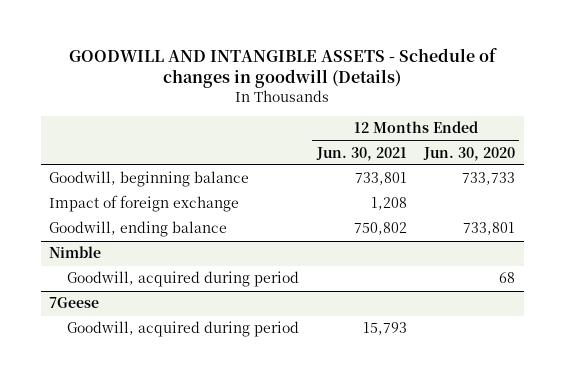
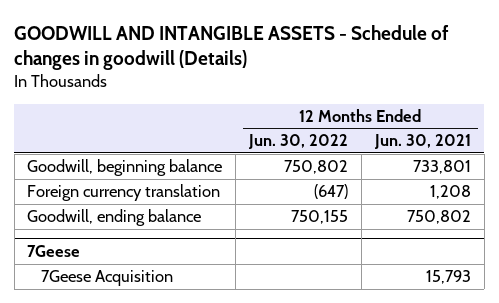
[423,146,516,161] Jun. 30, 2020 -> none
none -> [248,134,349,150] Jun. 30, 2022
[49,195,240,213] Impact of foreign exchange -> [27,184,221,202] Foreign currency translation
[49,246,102,259] Nimble -> none
[67,271,300,288] Goodwill, acquired during period -> none
[67,321,300,338] Goodwill, acquired during period -> [41,270,174,287] 7Geese Acquisition

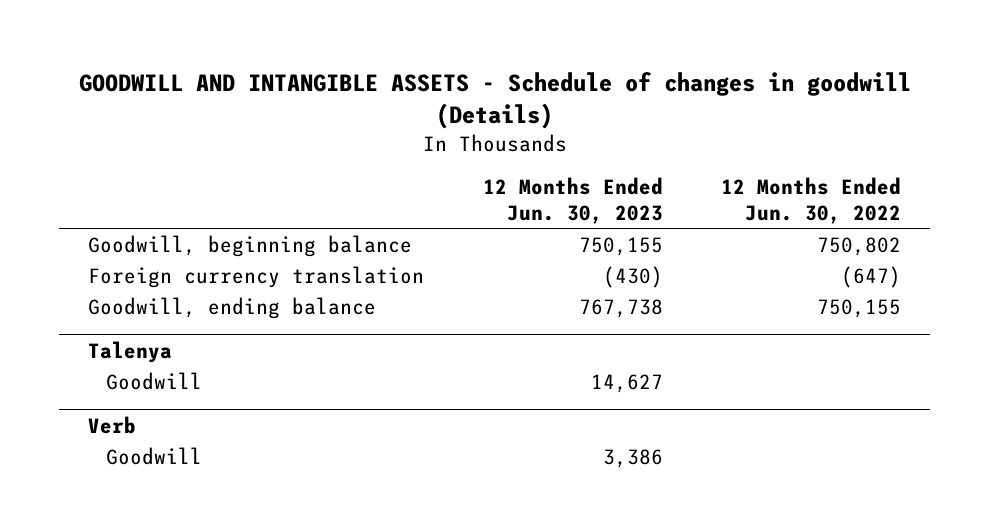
[374,134,472,150] Jun. 30, 2021 -> none
none -> [482,177,663,224] 12 Months Ended Jun. 30, 2023
[27,244,81,257] 7Geese -> none
none -> [88,340,173,363] Talenya
[41,270,174,287] 7Geese Acquisition -> [105,371,202,390] Goodwill
none -> [88,415,137,434] Verb
none -> [105,446,202,465] Goodwill

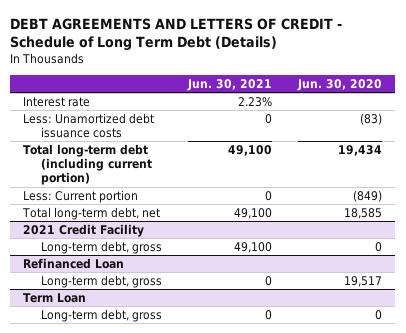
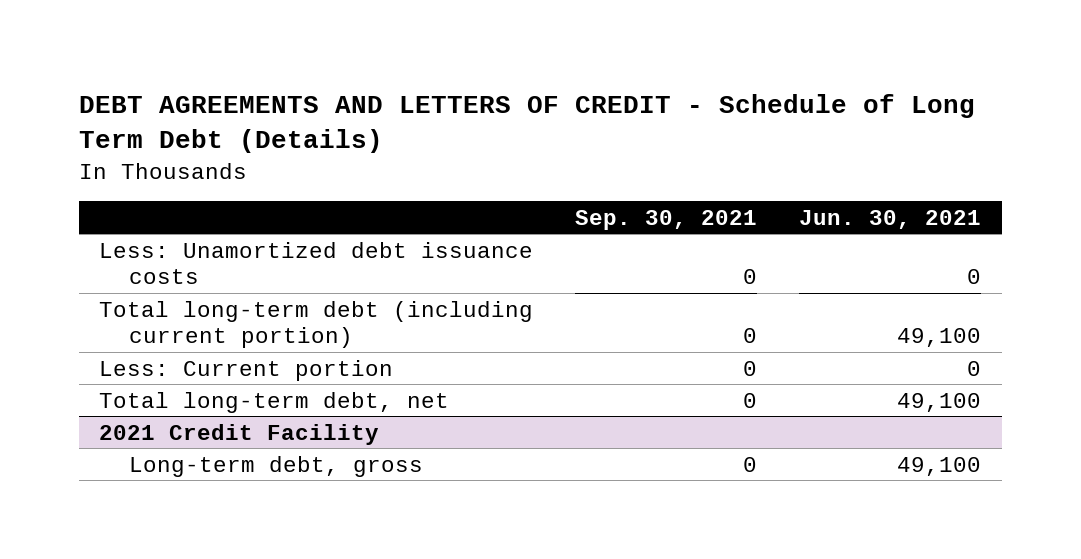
[297,78,383,91] Jun. 30, 2020 -> none
none -> [575,209,758,230] Sep. 30, 2021
[23,96,91,107] Interest rate -> none
[23,257,125,269] Refinanced Loan -> none
[41,274,163,288] Long-term debt, gross -> none
[23,292,87,303] Term Loan -> none
[41,308,163,322] Long-term debt, gross -> none

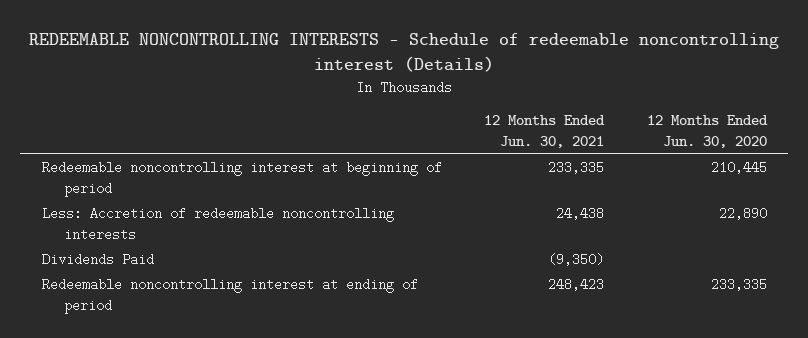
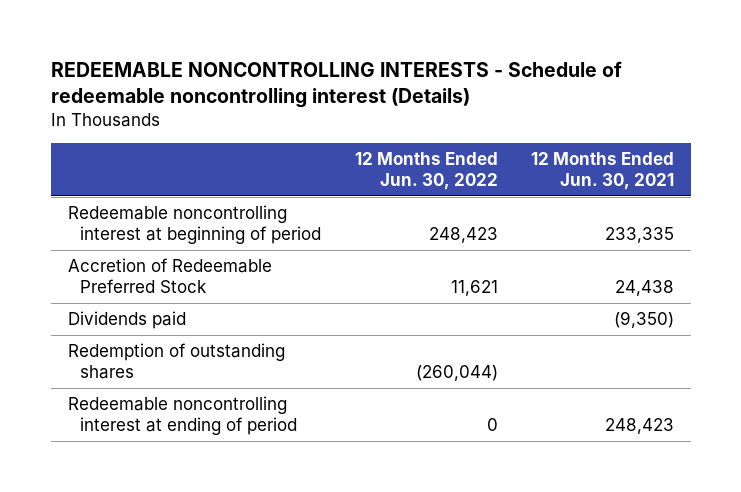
[646,115,768,149] 12 Months Ended Jun. 30, 2020 -> none
none -> [354,151,498,190] 12 Months Ended Jun. 30, 2022
[41,207,394,242] Less: Accretion of redeemable noncontrolling interests -> [67,258,272,294] Accretion of Redeemable Preferred Stock
[41,253,154,267] Dividends Paid -> [67,311,186,330] Dividends paid
none -> [67,343,285,380] Redemption of outstanding shares

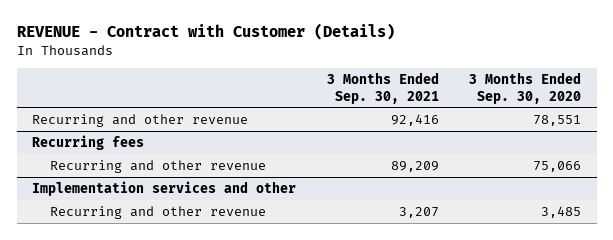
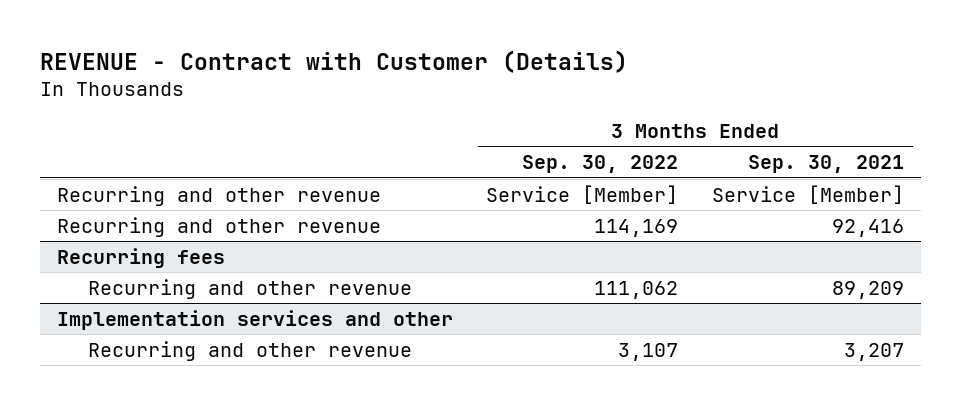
[469,72,582,104] 3 Months Ended Sep. 30, 2020 -> none
none -> [522,155,679,174] Sep. 30, 2022
none -> [56,185,381,206] Recurring and other revenue

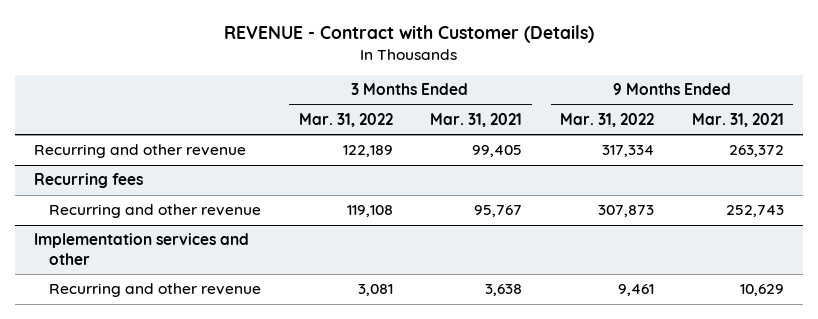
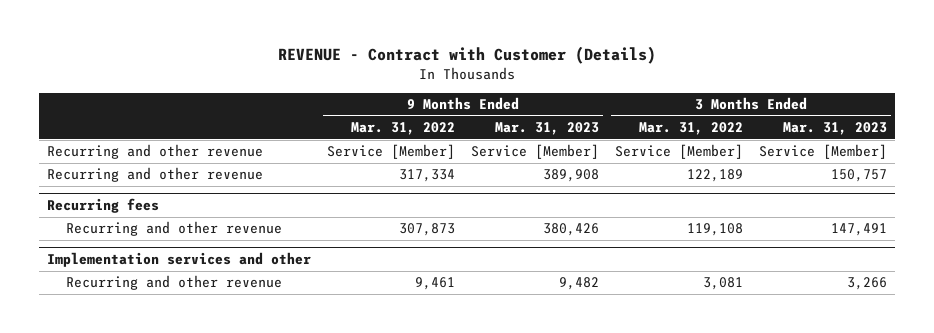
[430,112,523,127] Mar. 31, 2021 -> none
[691,112,784,127] Mar. 31, 2021 -> none
none -> [494,122,599,136] Mar. 31, 2023
none -> [782,122,887,136] Mar. 31, 2023
none -> [46,144,263,160] Recurring and other revenue

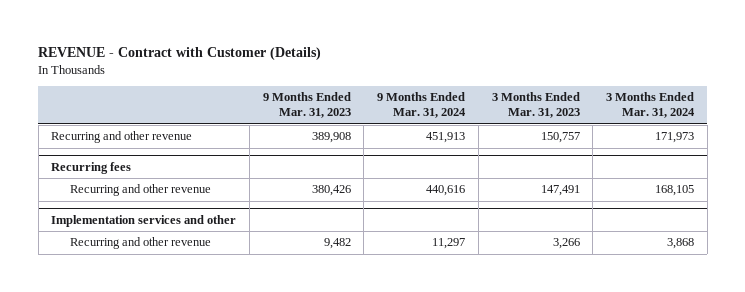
[350,122,455,136] Mar. 31, 2022 -> none
[638,122,743,136] Mar. 31, 2022 -> none
none -> [377,92,467,119] 9 Months Ended Mar. 31, 2024
none -> [605,92,695,119] 3 Months Ended Mar. 31, 2024
[46,144,263,160] Recurring and other revenue -> none

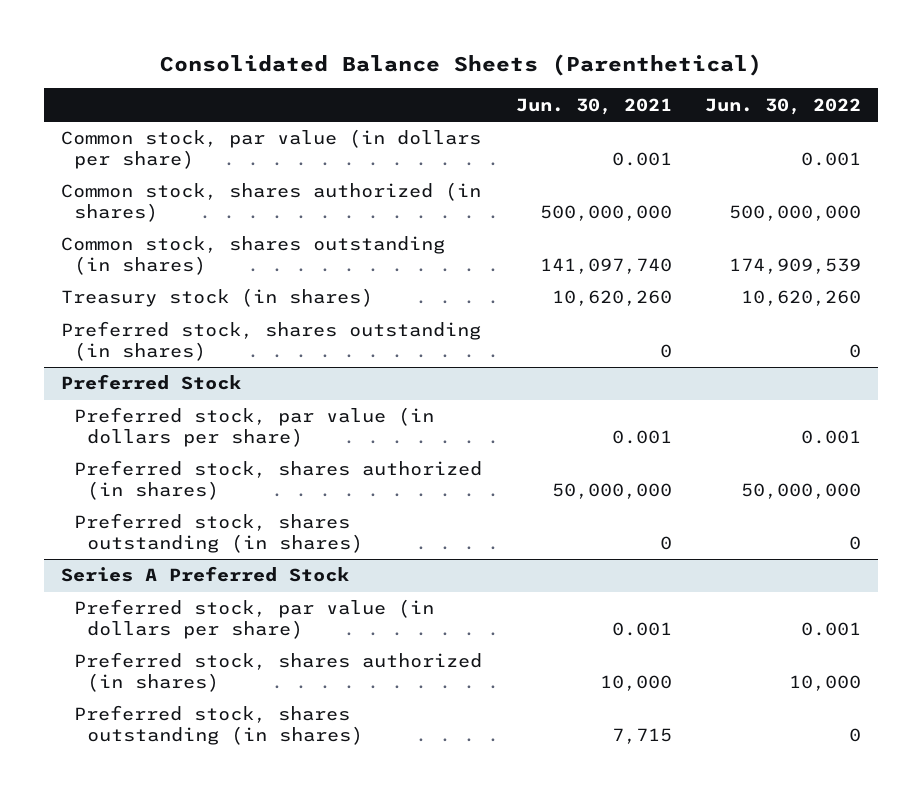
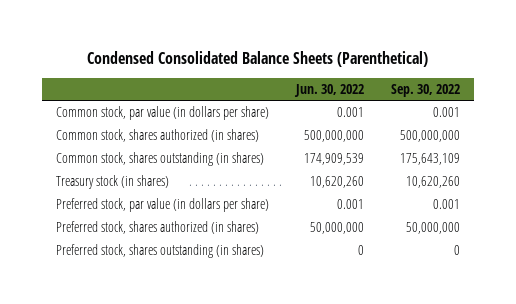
[160,53,763,76] Consolidated Balance Sheets (Parenthetical) -> [86,50,428,67] Condensed Consolidated Balance Sheets (Parenthetical)
[515,97,672,115] Jun. 30, 2021 -> none
none -> [390,83,460,97] Sep. 30, 2022
[60,321,481,361] Preferred stock, shares outstanding (in shares) -> none
[60,374,241,391] Preferred Stock -> none
[60,566,349,583] Series A Preferred Stock -> none
[74,599,435,639] Preferred stock, par value (in dollars per share) -> none
[74,652,483,692] Preferred stock, shares authorized (in shares) -> none
[74,705,364,745] Preferred stock, shares outstanding (in shares) -> none

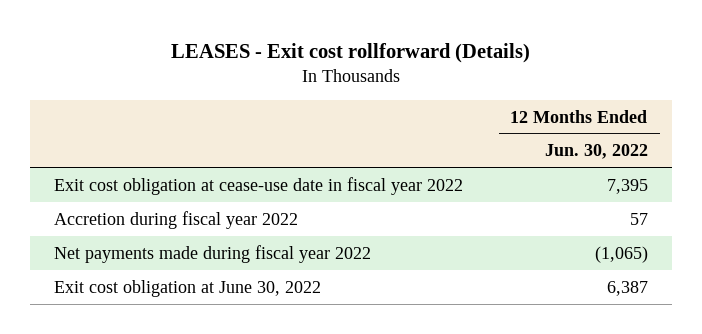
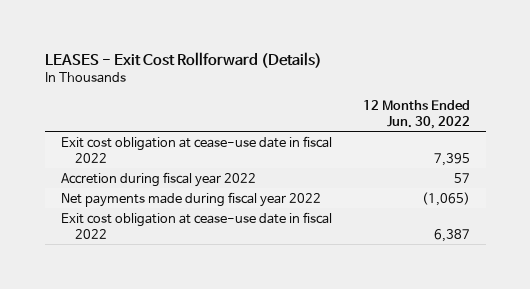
[170,43,530,64] LEASES - Exit cost rollforward (Details) -> [44,51,322,68] LEASES - Exit Cost Rollforward (Details)
[54,176,464,195] Exit cost obligation at cease-use date in fiscal year 2022 -> [60,135,332,163] Exit cost obligation at cease-use date in fiscal 2022
[54,279,322,297] Exit cost obligation at June 30, 2022 -> [60,211,332,239] Exit cost obligation at cease-use date in fiscal 2022

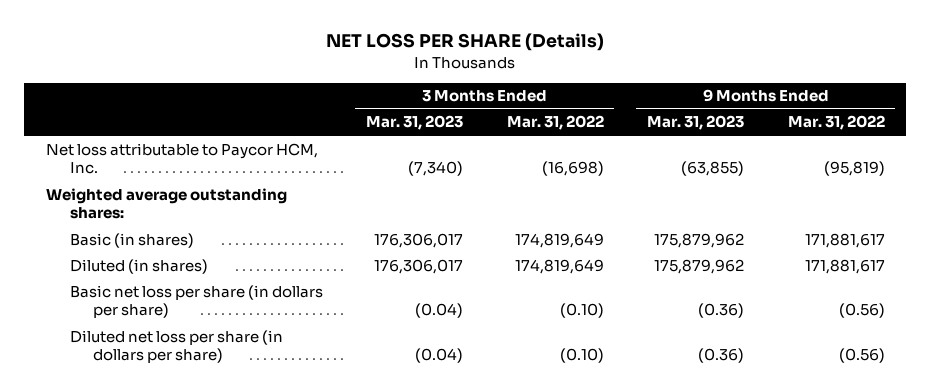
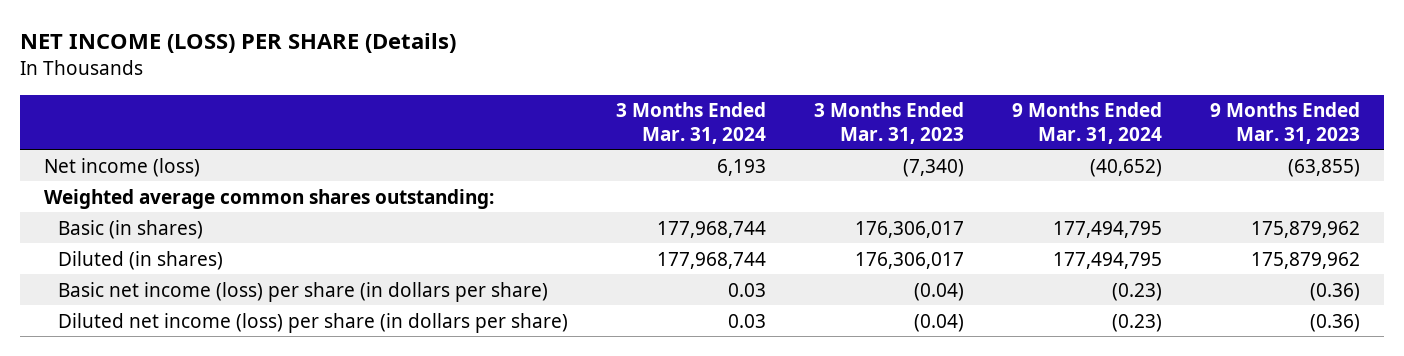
[326,33,605,52] NET LOSS PER SHARE (Details) -> [19,33,456,54] NET INCOME (LOSS) PER SHARE (Details)
[506,115,604,131] Mar. 31, 2022 -> none
[787,115,885,131] Mar. 31, 2022 -> none
none -> [615,102,766,144] 3 Months Ended Mar. 31, 2024
none -> [1011,102,1162,144] 9 Months Ended Mar. 31, 2024
[45,142,318,175] Net loss attributable to Paycor HCM, Inc. -> [43,157,200,177] Net income (loss)
[45,187,287,220] Weighted average outstanding shares: -> [43,188,494,209] Weighted average common shares outstanding:
[69,284,323,319] Basic net loss per share (in dollars per share) -> [57,281,548,302] Basic net income (loss) per share (in dollars per share)
[69,329,283,364] Diluted net loss per share (in dollars per share) -> [57,312,568,333] Diluted net income (loss) per share (in dollars per share)

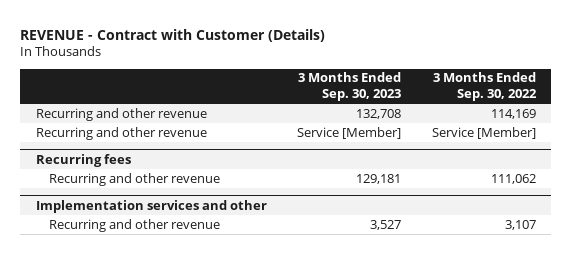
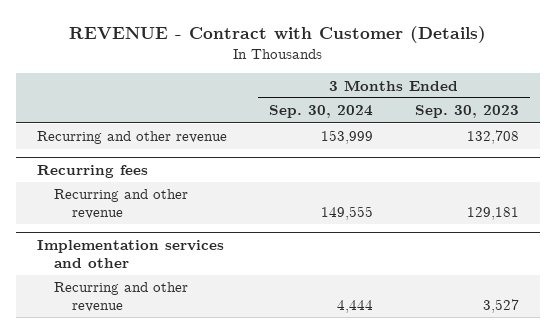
[433,72,538,102] 3 Months Ended Sep. 30, 2022 -> none
none -> [268,105,373,119] Sep. 30, 2024
[35,126,207,140] Recurring and other revenue -> none

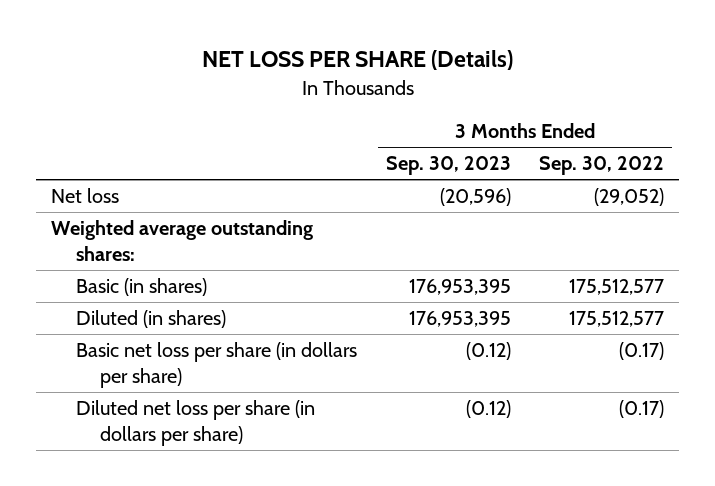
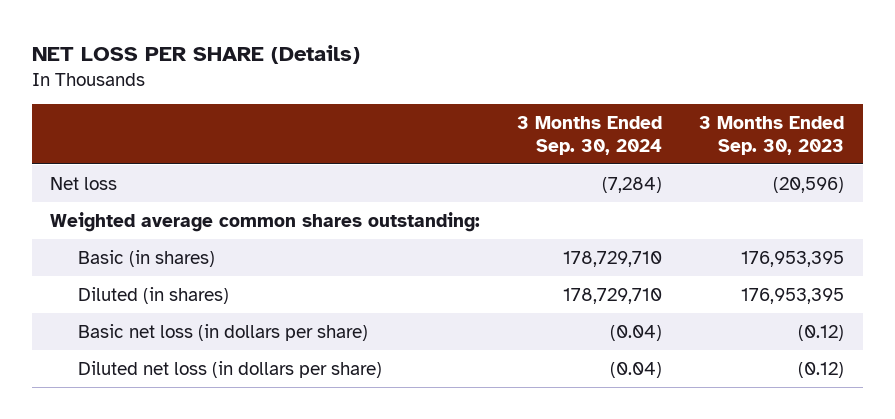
[539,156,665,176] Sep. 30, 2022 -> none
none -> [517,116,663,155] 3 Months Ended Sep. 30, 2024
[50,220,313,262] Weighted average outstanding shares: -> [50,211,481,232] Weighted average common shares outstanding:
[75,342,357,389] Basic net loss per share (in dollars per share) -> [77,323,368,341] Basic net loss (in dollars per share)
[75,400,315,447] Diluted net loss per share (in dollars per share) -> [77,360,382,378] Diluted net loss (in dollars per share)

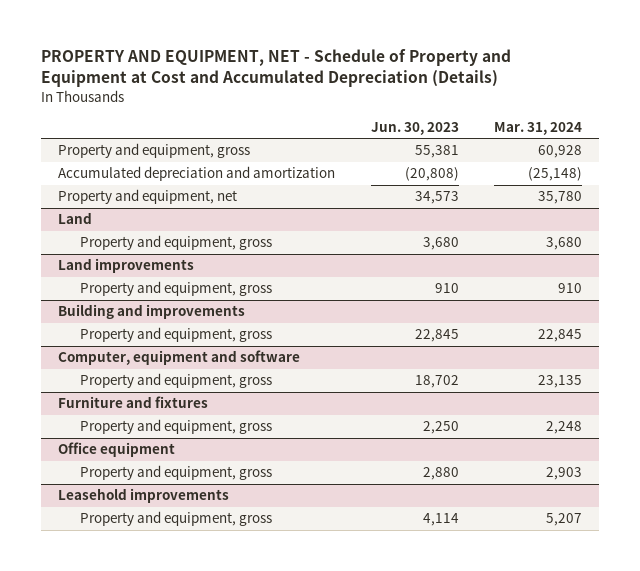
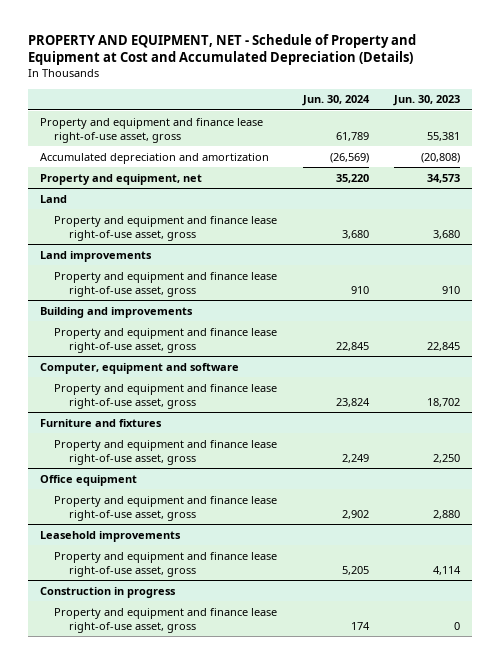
[493,121,582,135] Mar. 31, 2024 -> none
none -> [301,95,370,107] Jun. 30, 2024
[58,143,251,159] Property and equipment, gross -> [40,117,264,143] Property and equipment and finance lease right-of-use asset, gross
[79,235,272,251] Property and equipment, gross -> [54,215,278,241] Property and equipment and finance lease right-of-use asset, gross
[79,281,272,297] Property and equipment, gross -> none
none -> [54,271,278,297] Property and equipment and finance lease right-of-use asset, gross
[79,327,272,343] Property and equipment, gross -> [54,327,278,353] Property and equipment and finance lease right-of-use asset, gross
[79,373,272,389] Property and equipment, gross -> [54,383,278,409] Property and equipment and finance lease right-of-use asset, gross
[79,419,272,435] Property and equipment, gross -> [54,439,278,465] Property and equipment and finance lease right-of-use asset, gross
[79,465,272,481] Property and equipment, gross -> [54,495,278,521] Property and equipment and finance lease right-of-use asset, gross
[79,511,272,527] Property and equipment, gross -> [54,551,278,577] Property and equipment and finance lease right-of-use asset, gross
none -> [40,586,177,598] Construction in progress
none -> [54,607,278,633] Property and equipment and finance lease right-of-use asset, gross

